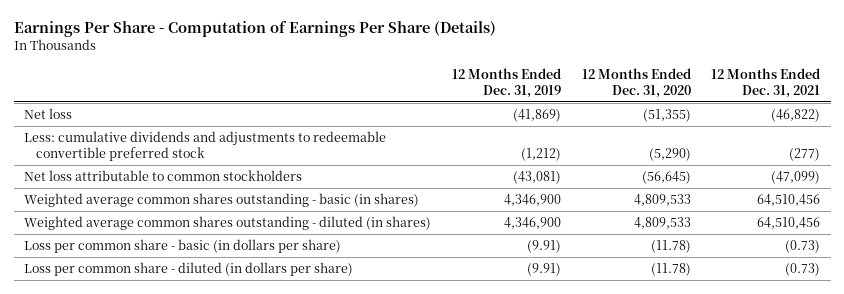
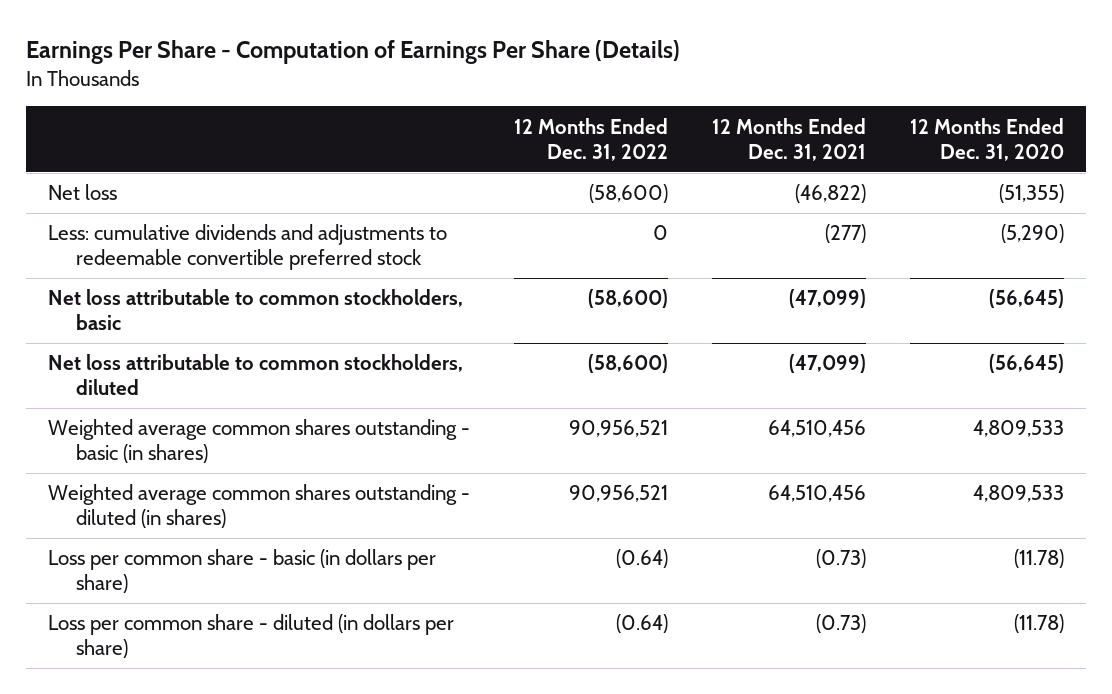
[451,67,561,98] 12 Months Ended Dec. 31, 2019 -> none
none -> [513,117,668,161] 12 Months Ended Dec. 31, 2022
[24,170,303,182] Net loss attributable to common stockholders -> [48,289,464,331] Net loss attributable to common stockholders, basic
none -> [48,354,464,396] Net loss attributable to common stockholders, diluted

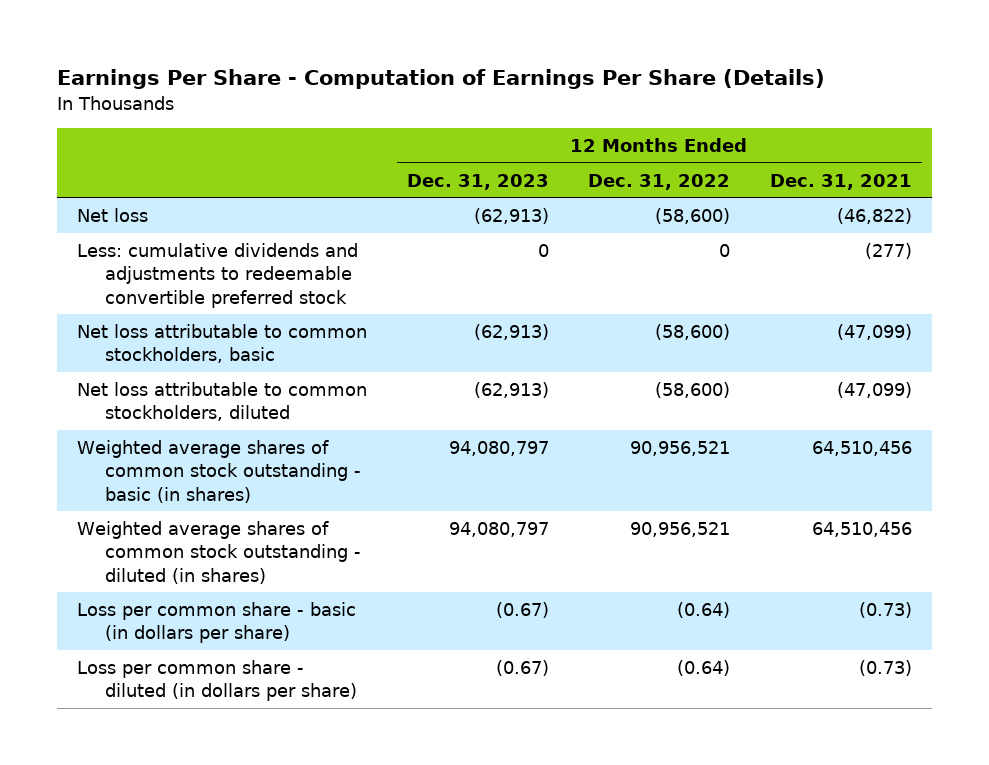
[909,117,1064,161] 12 Months Ended Dec. 31, 2020 -> none
none -> [406,173,549,190] Dec. 31, 2023
[48,419,471,464] Weighted average common shares outstanding - basic (in shares) -> [76,440,362,503] Weighted average shares of common stock outstanding - basic (in shares)
[48,484,471,529] Weighted average common shares outstanding - diluted (in shares) -> [76,521,362,584] Weighted average shares of common stock outstanding - diluted (in shares)

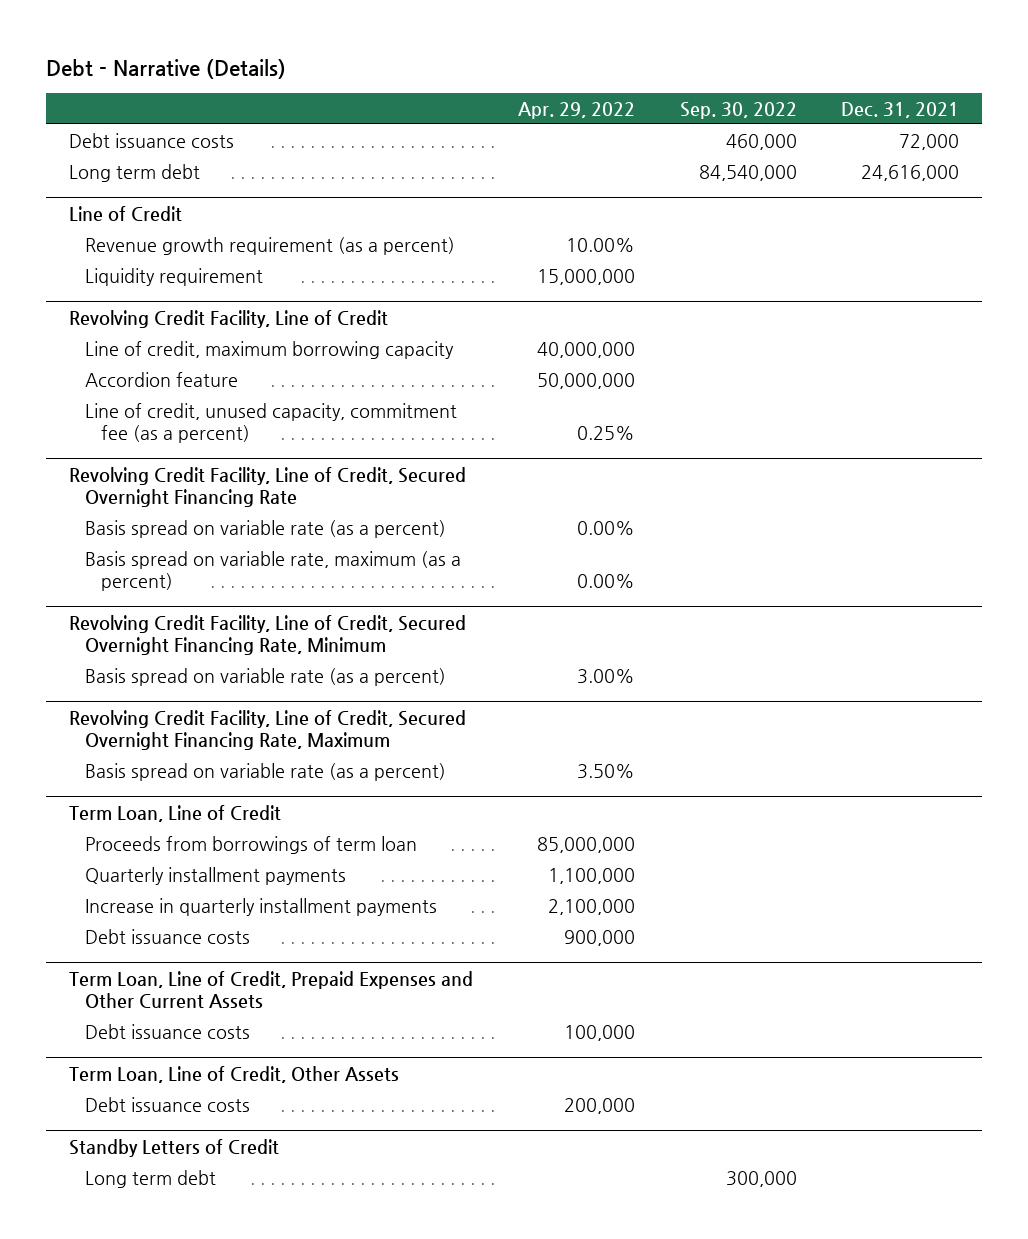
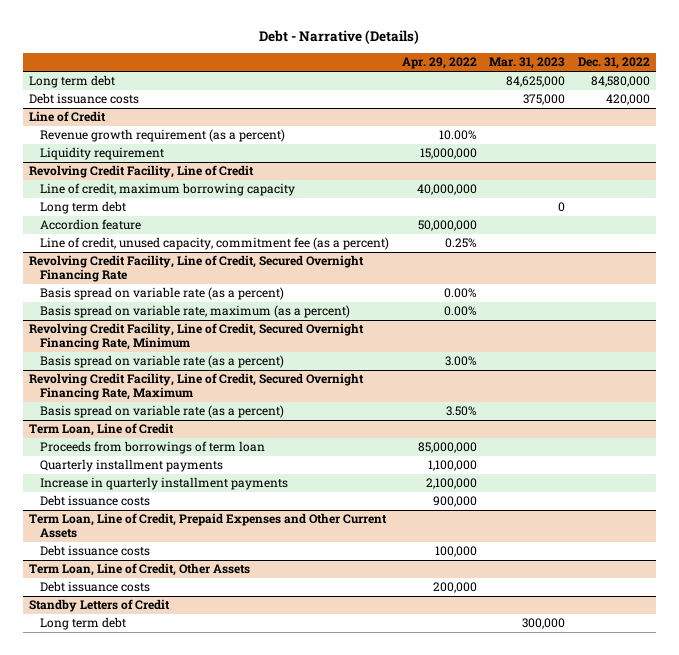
[679,101,797,119] Sep. 30, 2022 -> none
[841,101,960,118] Dec. 31, 2021 -> none
none -> [489,57,566,70] Mar. 31, 2023
none -> [577,57,650,70] Dec. 31, 2022
[68,132,234,148] Debt issuance costs -> [29,93,140,105] Debt issuance costs
none -> [39,201,126,215] Long term debt

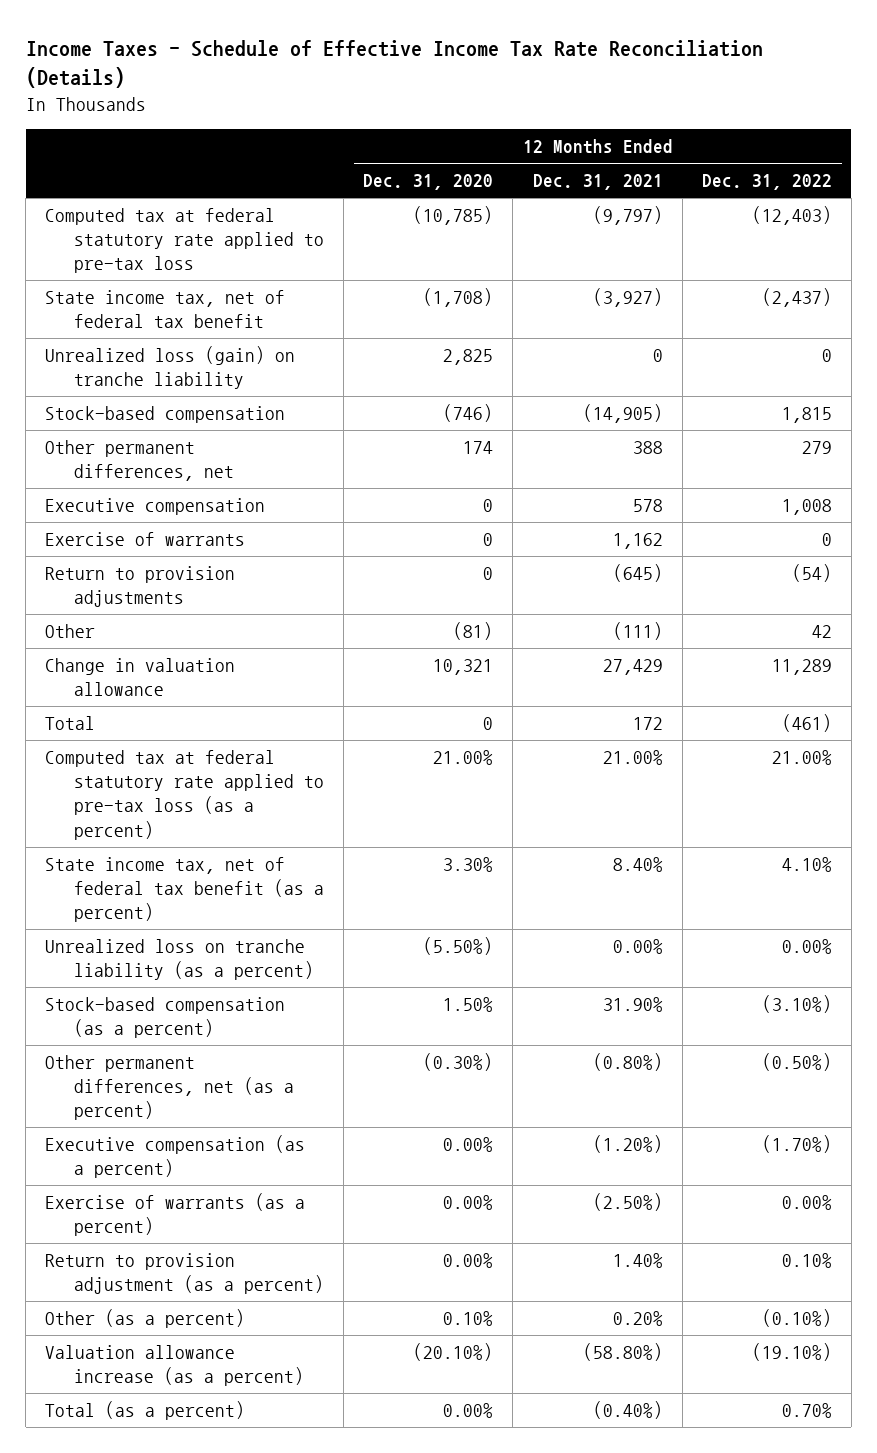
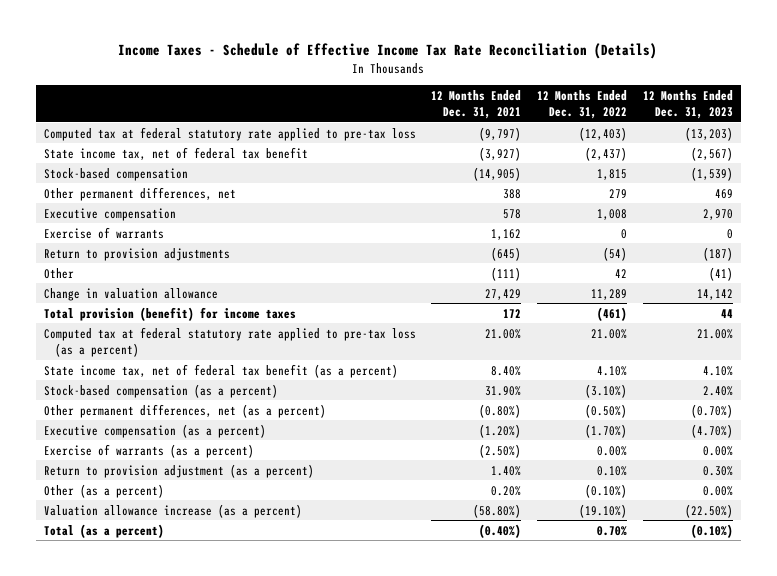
[363,174,494,191] Dec. 31, 2020 -> none
none -> [643,89,734,120] 12 Months Ended Dec. 31, 2023
[45,346,296,390] Unrealized loss (gain) on tranche liability -> none
[45,716,96,731] Total -> [43,306,296,321] Total provision (benefit) for income taxes
[45,939,315,981] Unrealized loss on tranche liability (as a percent) -> none

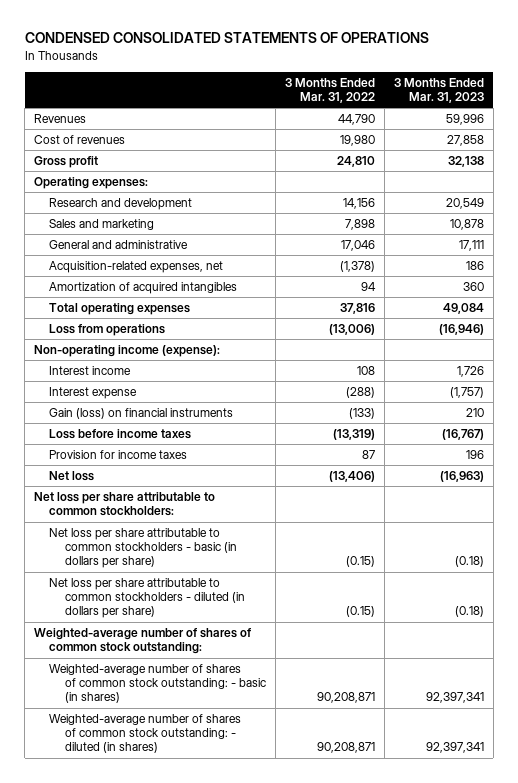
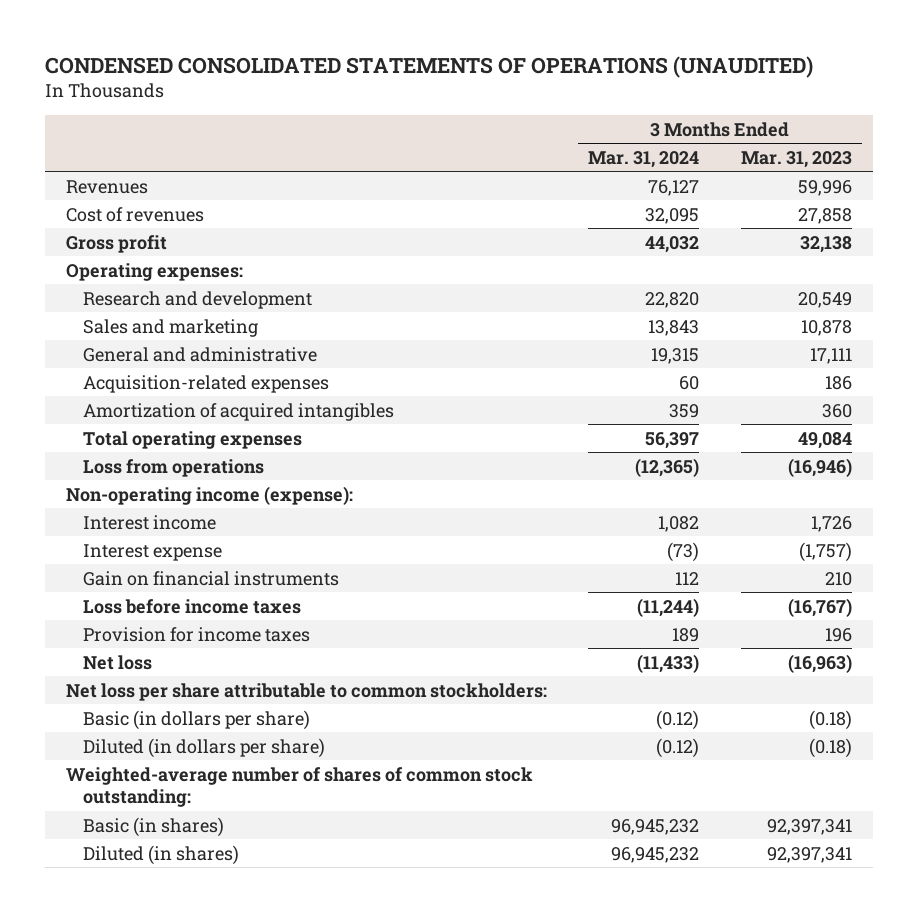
[24,32,429,44] CONDENSED CONSOLIDATED STATEMENTS OF OPERATIONS -> [44,55,813,78] CONDENSED CONSOLIDATED STATEMENTS OF OPERATIONS (UNAUDITED)
[284,77,375,104] 3 Months Ended Mar. 31, 2022 -> none
none -> [588,150,700,168] Mar. 31, 2024
[49,261,224,274] Acquisition-related expenses, net -> [82,374,329,393] Acquisition-related expenses
[49,408,234,420] Gain (loss) on financial instruments -> [82,570,339,586] Gain on financial instruments
[49,528,237,569] Net loss per share attributable to common stockholders - basic (in dollars per share) -> [82,709,310,730] Basic (in dollars per share)
[49,578,245,619] Net loss per share attributable to common stockholders - diluted (in dollars per share) -> [82,737,325,758] Diluted (in dollars per share)
[49,664,266,704] Weighted-average number of shares of common stock outstanding: - basic (in shares) -> [82,816,224,837] Basic (in shares)
[49,714,242,754] Weighted-average number of shares of common stock outstanding: - diluted (in shares) -> [82,844,239,865] Diluted (in shares)

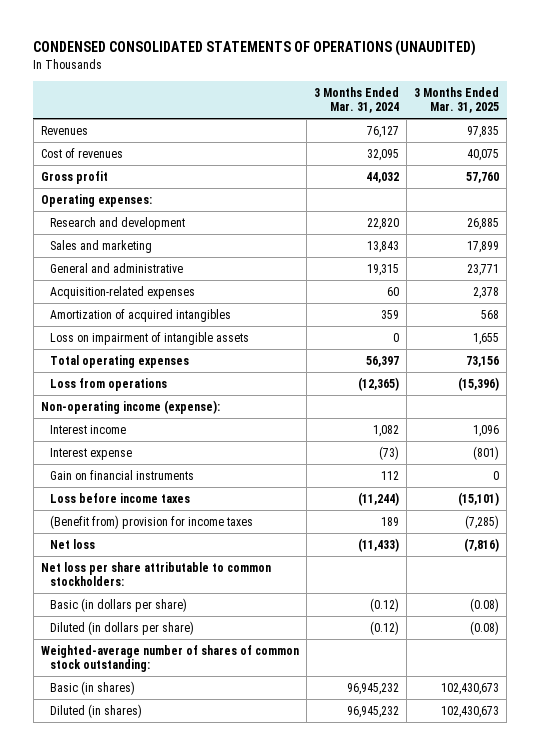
[740,150,852,168] Mar. 31, 2023 -> none
none -> [414,86,500,114] 3 Months Ended Mar. 31, 2025
none -> [50,331,250,345] Loss on impairment of intangible assets
[82,626,310,642] Provision for income taxes -> [50,514,254,529] (Benefit from) provision for income taxes

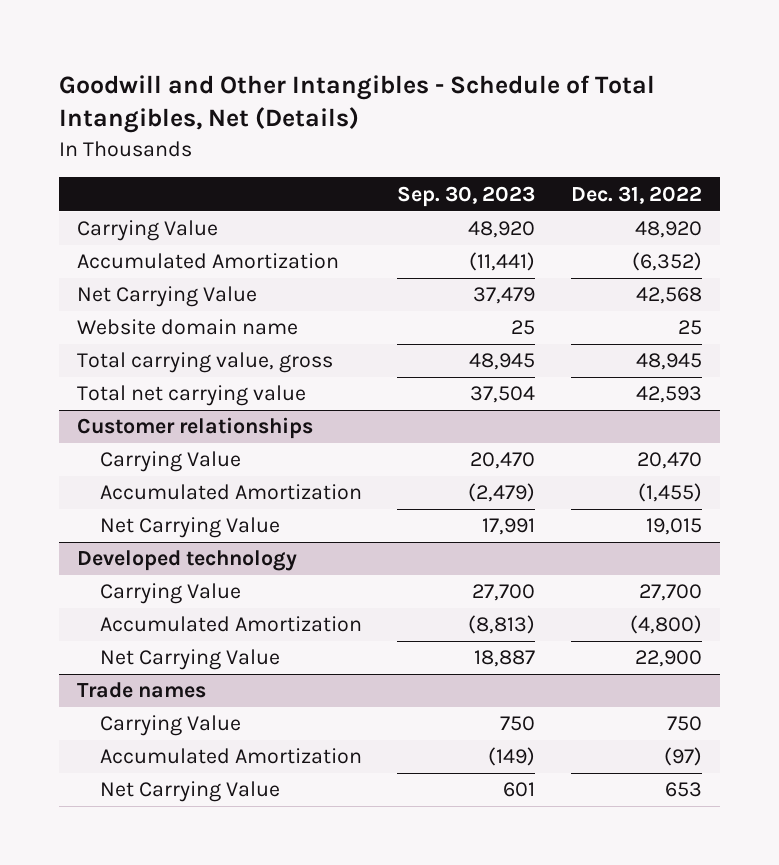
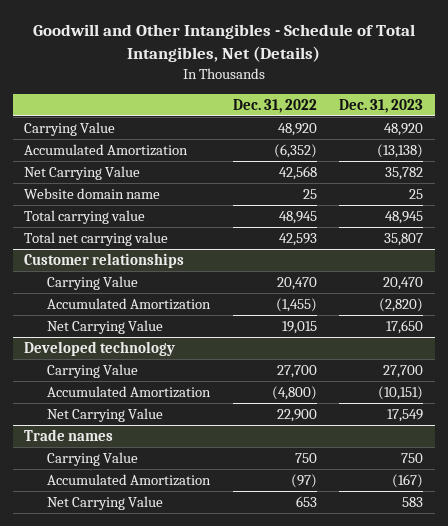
[397,185,536,207] Sep. 30, 2023 -> none
none -> [339,98,424,113] Dec. 31, 2023
[76,352,333,374] Total carrying value, gross -> [24,210,146,225] Total carrying value

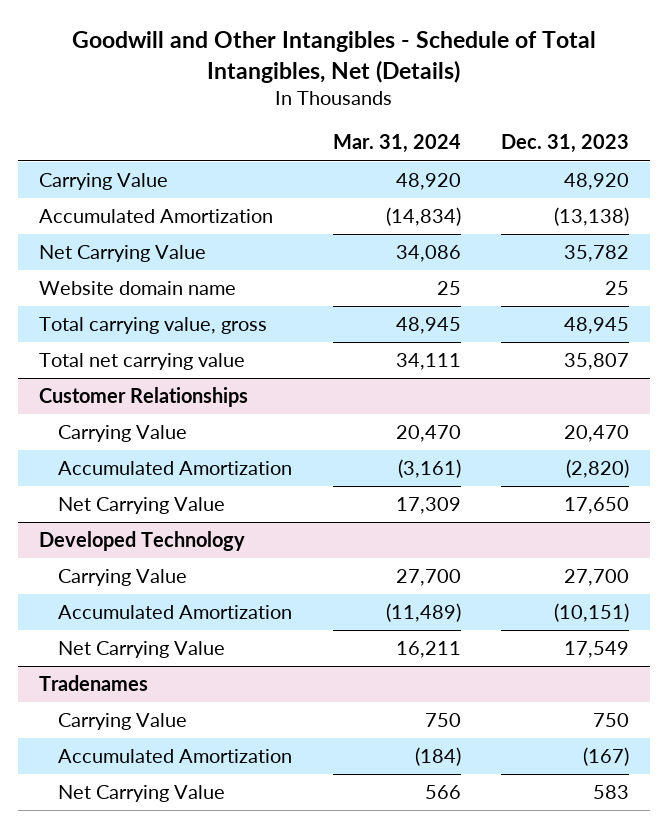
[232,98,317,113] Dec. 31, 2022 -> none
none -> [332,134,461,154] Mar. 31, 2024
[24,210,146,225] Total carrying value -> [38,317,267,335] Total carrying value, gross
[24,253,185,269] Customer relationships -> [38,387,248,408] Customer Relationships
[24,341,176,357] Developed technology -> [38,531,245,552] Developed Technology
[24,429,114,442] Trade names -> [38,675,148,692] Tradenames

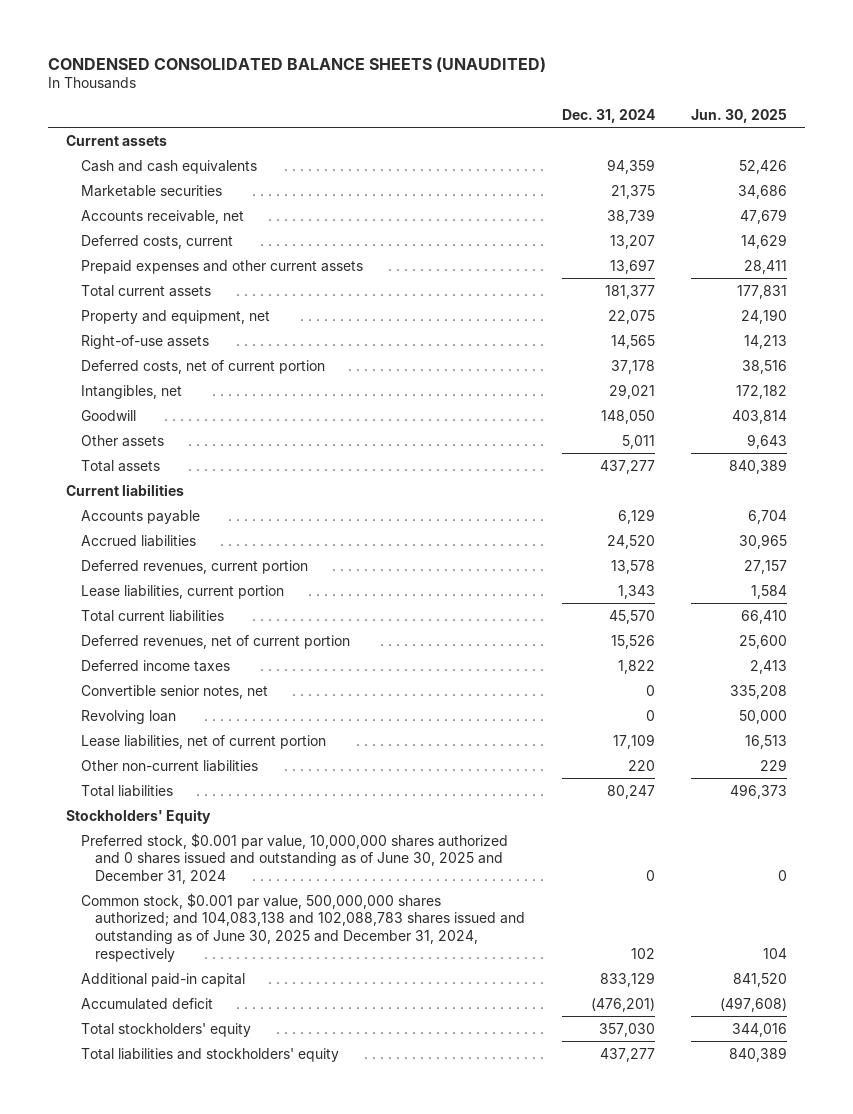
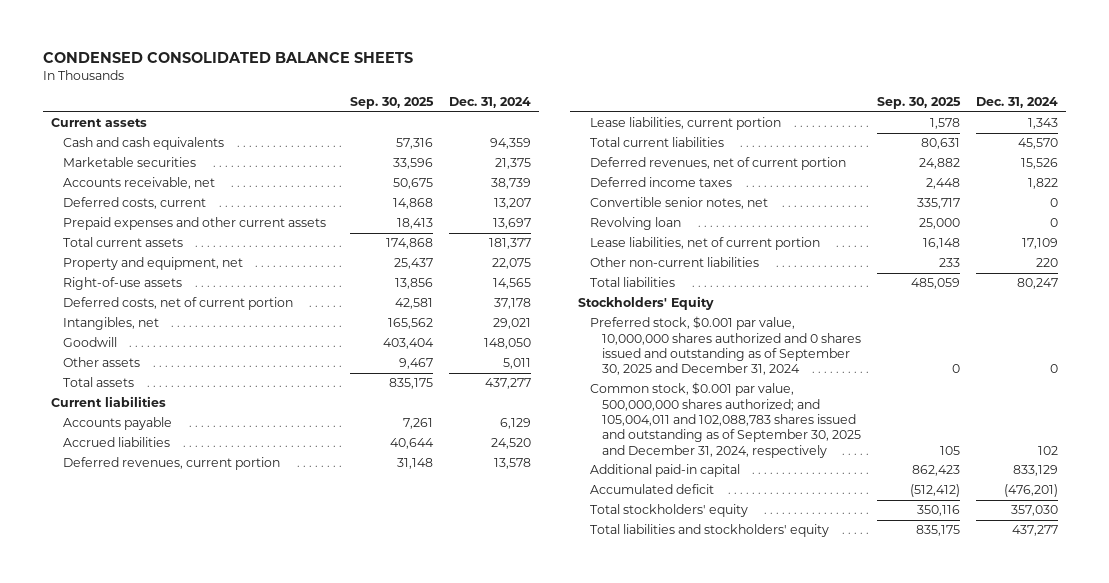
[48,56,547,72] CONDENSED CONSOLIDATED BALANCE SHEETS (UNAUDITED) -> [43,51,414,63] CONDENSED CONSOLIDATED BALANCE SHEETS
[690,108,787,123] Jun. 30, 2025 -> none
none -> [349,97,434,110] Sep. 30, 2025
[80,832,508,884] Preferred stock, $0.001 par value, 10,000,000 shares authorized and 0 shares issued and outstanding as of June 30, 2025 and December 31, 2024 -> [590,316,862,376] Preferred stock, $0.001 par value, 10,000,000 shares authorized and 0 shares issued and outstanding as of September 30, 2025 and December 31, 2024
[80,892,526,962] Common stock, $0.001 par value, 500,000,000 shares authorized; and 104,083,138 and 102,088,783 shares issued and outstanding as of June 30, 2025 and December 31, 2024, respectively -> [590,382,862,458] Common stock, $0.001 par value, 500,000,000 shares authorized; and 105,004,011 and 102,088,783 shares issued and outstanding as of September 30, 2025 and December 31, 2024, respectively

